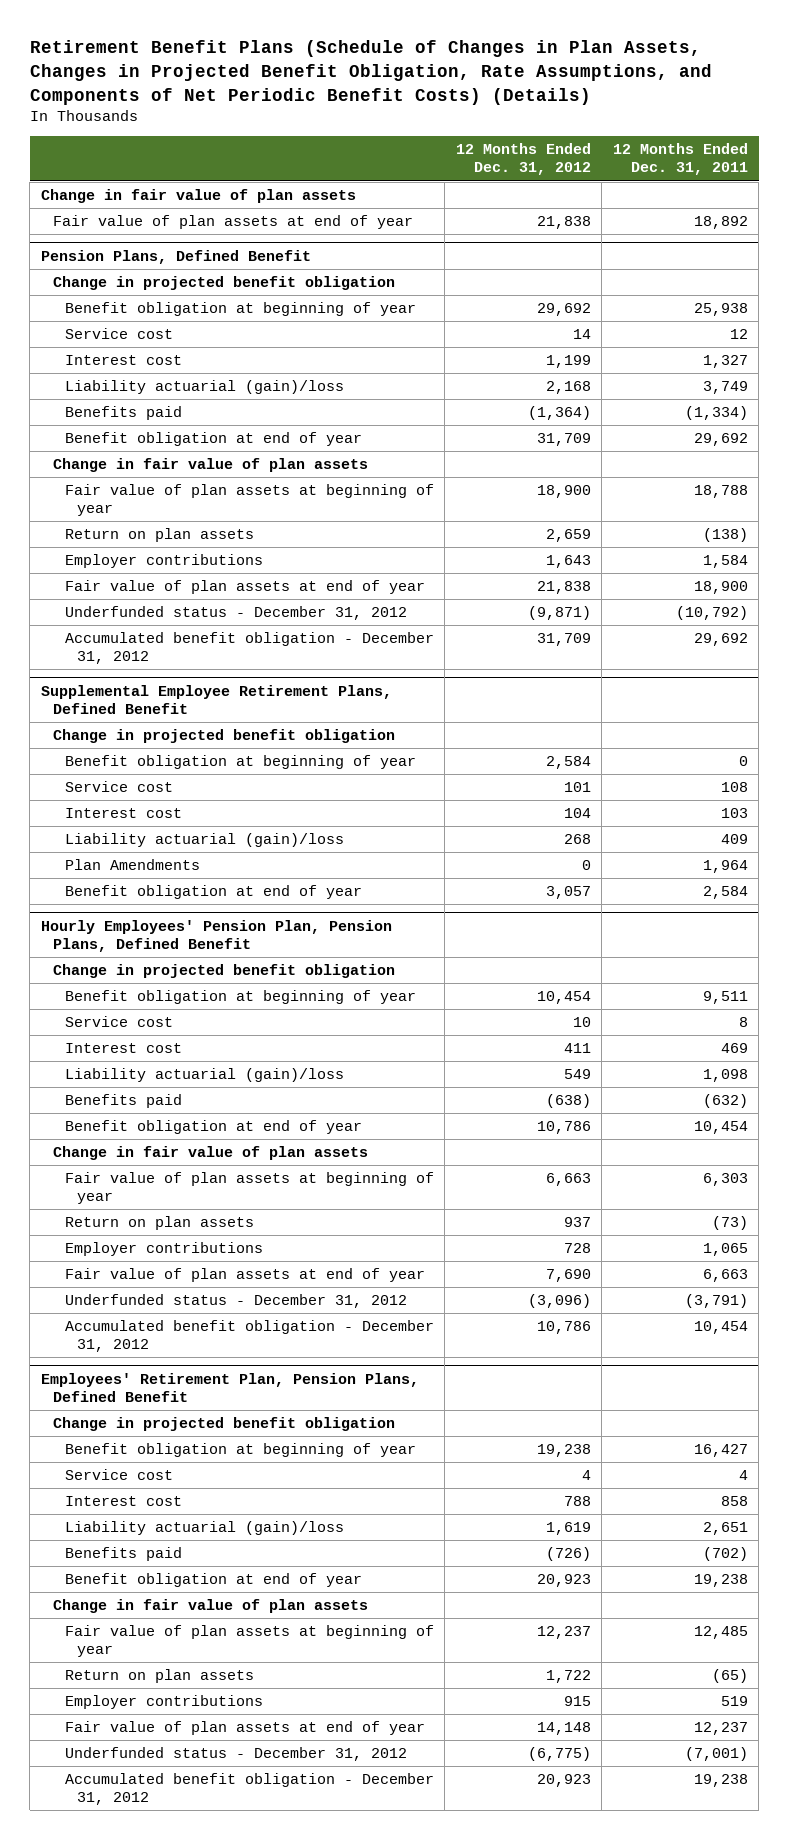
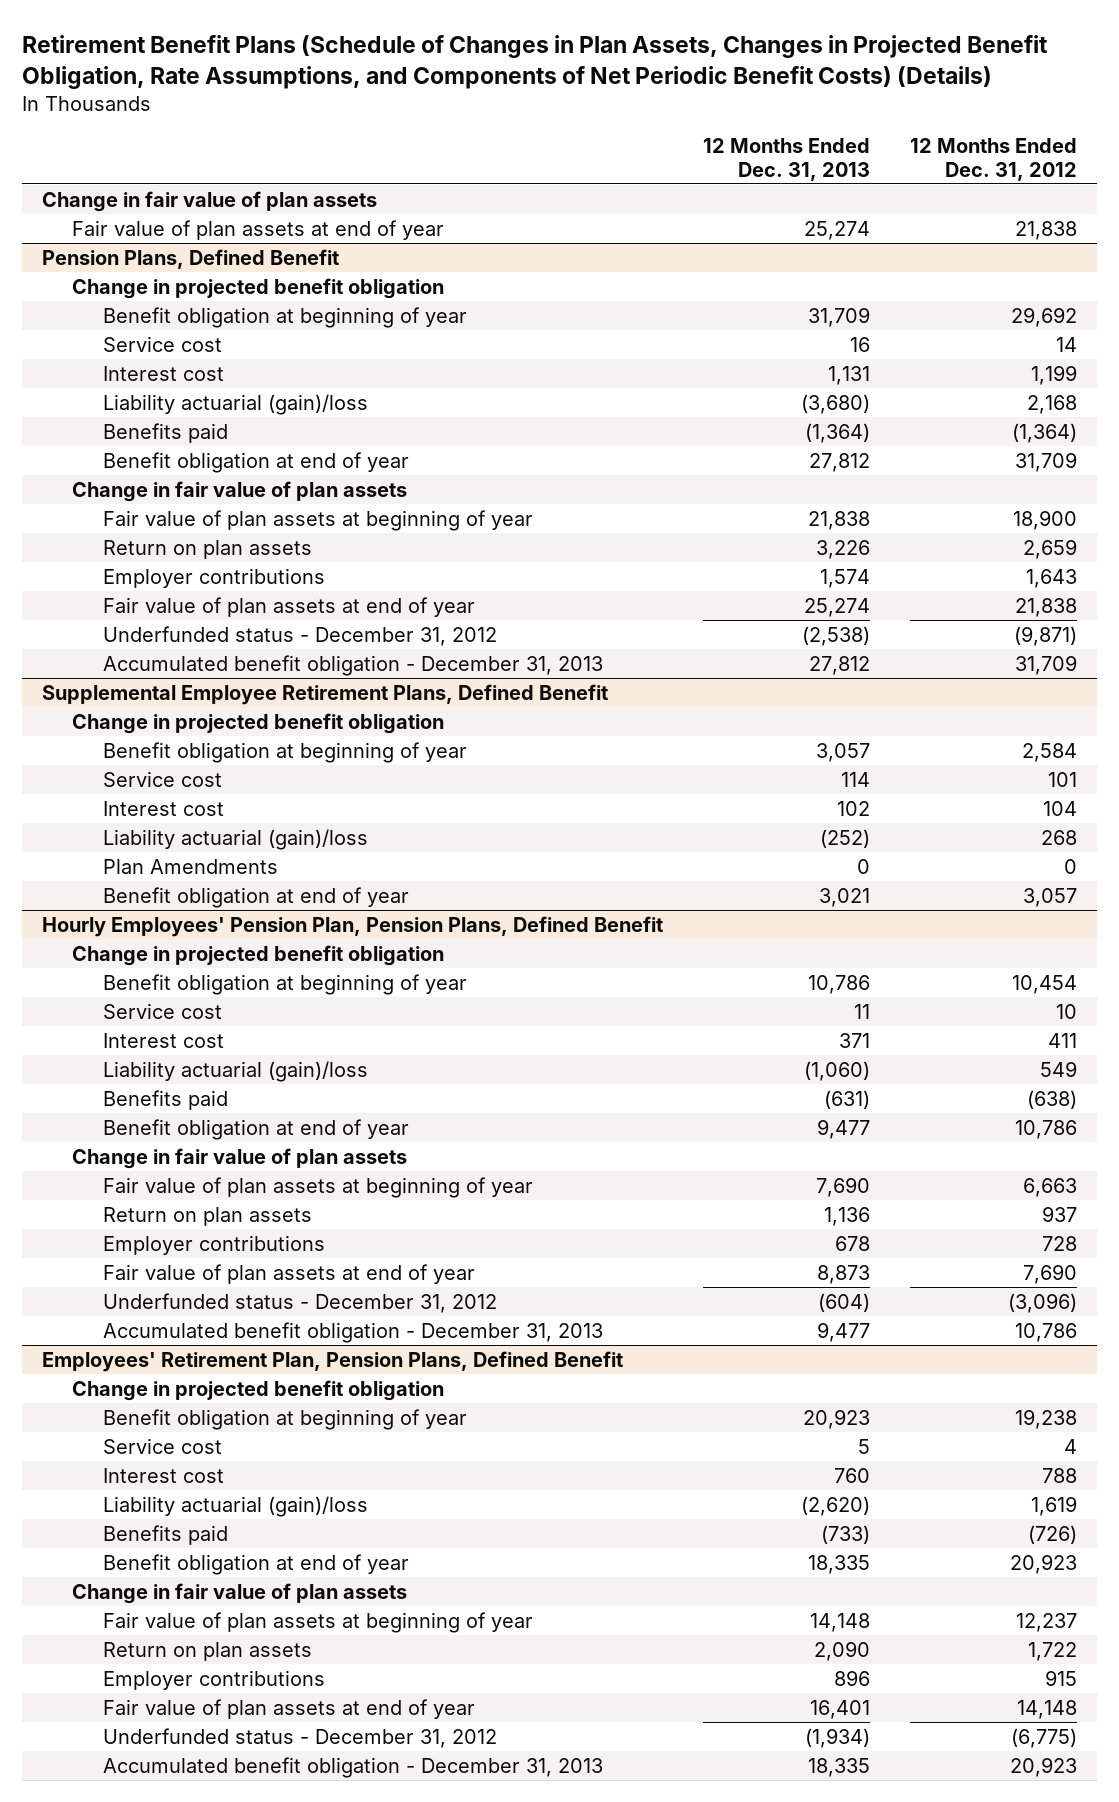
[612,143,748,176] 12 Months Ended Dec. 31, 2011 -> none
none -> [703,138,871,181] 12 Months Ended Dec. 31, 2013
[64,632,434,665] Accumulated benefit obligation - December 31, 2012 -> [102,654,603,676] Accumulated benefit obligation - December 31, 2013
[64,1320,434,1353] Accumulated benefit obligation - December 31, 2012 -> [102,1321,603,1343] Accumulated benefit obligation - December 31, 2013
[64,1773,434,1806] Accumulated benefit obligation - December 31, 2012 -> [102,1756,603,1778] Accumulated benefit obligation - December 31, 2013

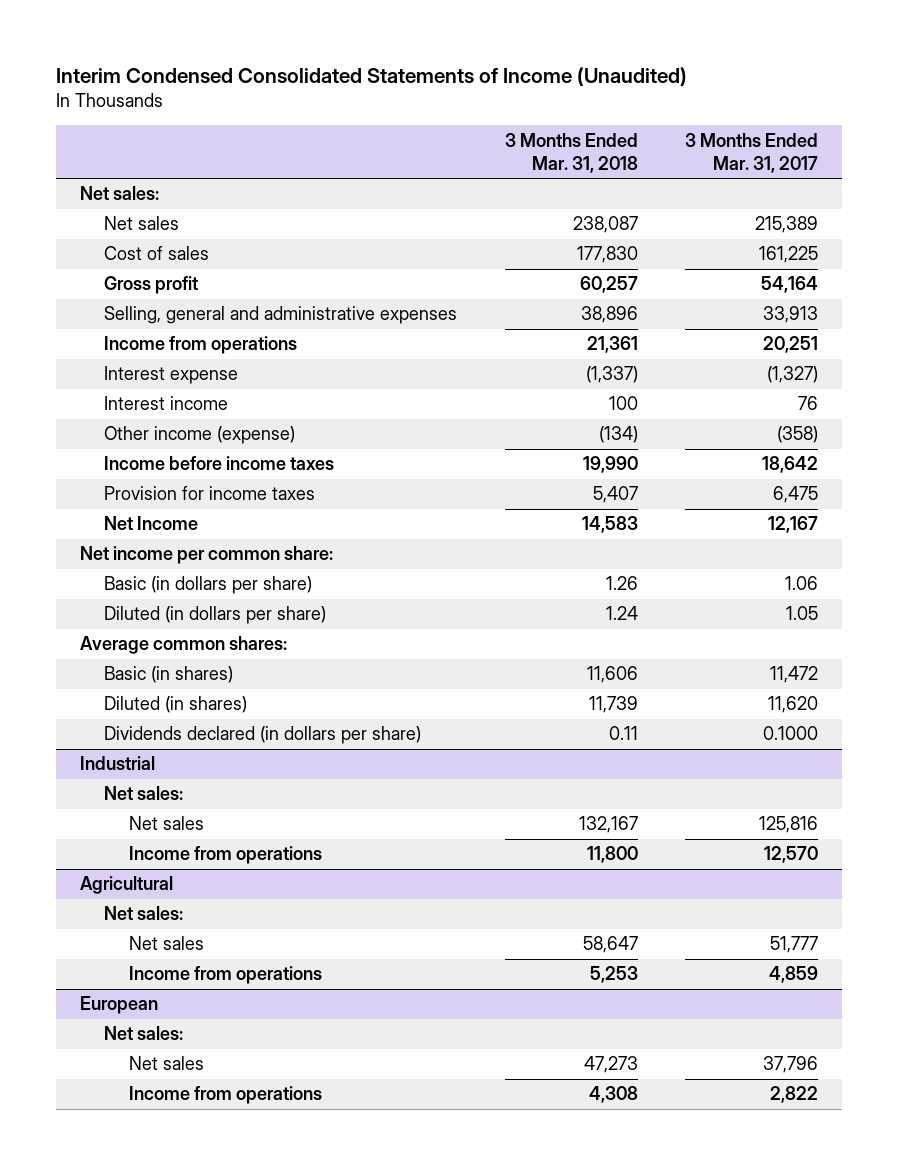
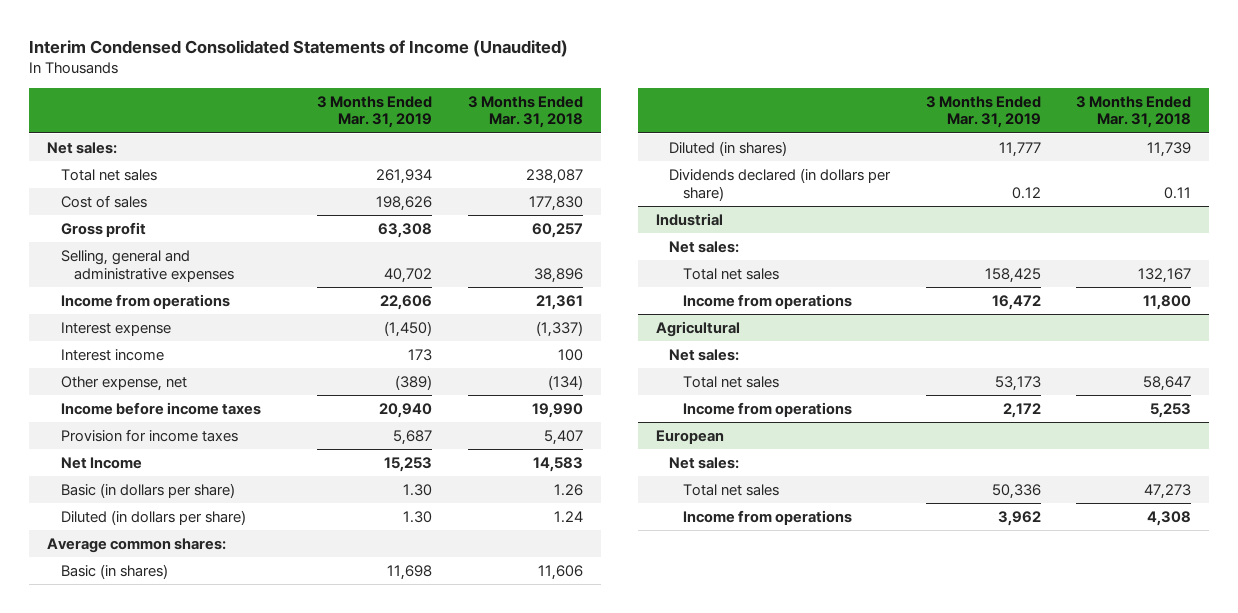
[685,132,819,173] 3 Months Ended Mar. 31, 2017 -> none
none -> [317,95,433,129] 3 Months Ended Mar. 31, 2019
[104,216,180,231] Net sales -> [60,169,157,182] Total net sales
[104,426,296,445] Other income (expense) -> [60,376,187,392] Other expense, net
[79,546,333,565] Net income per common share: -> none
[128,816,204,831] Net sales -> [682,268,779,281] Total net sales
[128,936,204,951] Net sales -> [682,376,779,389] Total net sales
[128,1056,204,1071] Net sales -> [682,484,779,497] Total net sales

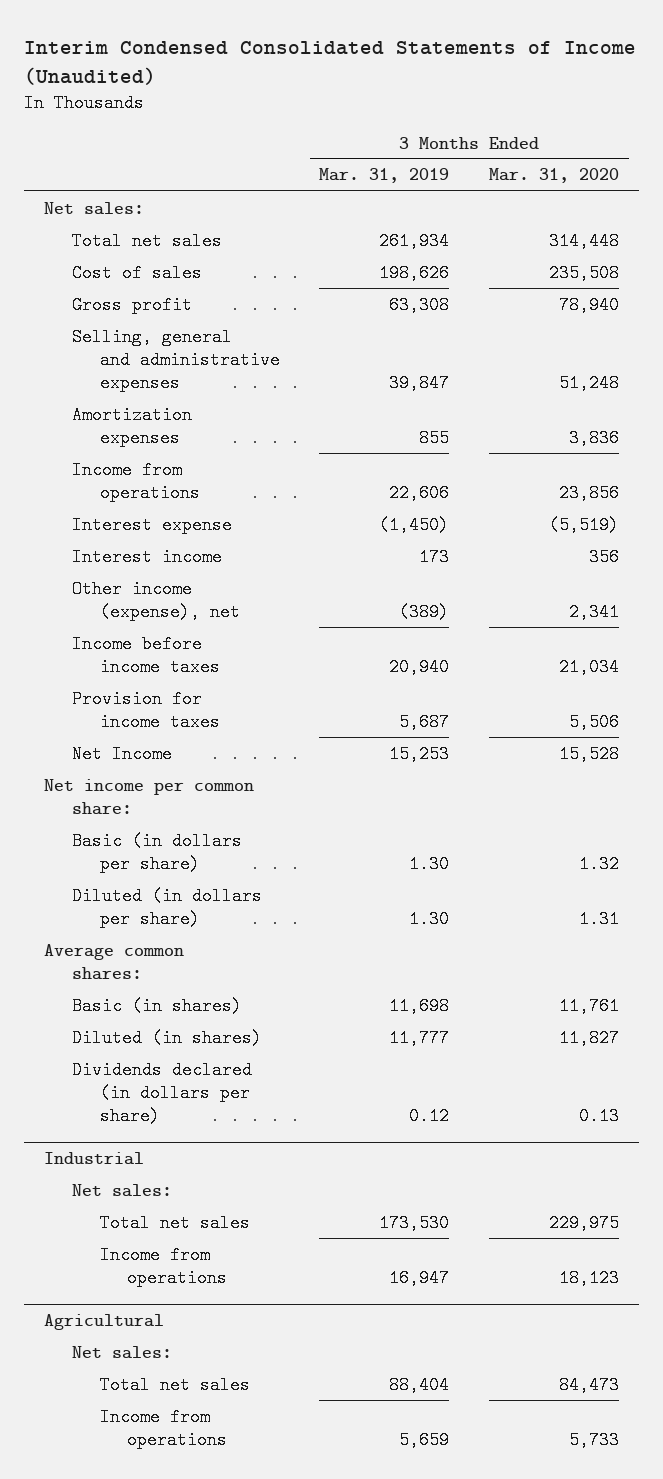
[467,95,583,129] 3 Months Ended Mar. 31, 2018 -> none
none -> [489,168,620,184] Mar. 31, 2020
[384,267,433,283] 40,702 -> [389,374,450,393] 39,847
none -> [71,405,192,447] Amortization expenses
[60,376,187,392] Other expense, net -> [71,579,240,621] Other income (expense), net
none -> [44,778,255,815] Net income per common share:
[984,268,1041,284] 158,425 -> [379,1213,450,1232] 173,530
[991,295,1041,311] 16,472 -> [389,1268,450,1287] 16,947
[655,430,724,445] European -> none
[669,457,740,470] Net sales: -> none
[682,484,779,497] Total net sales -> none
[682,510,852,526] Income from operations -> none
[994,376,1041,392] 53,173 -> [389,1375,450,1394] 88,404
[1002,403,1041,419] 2,172 -> [399,1430,450,1449] 5,659

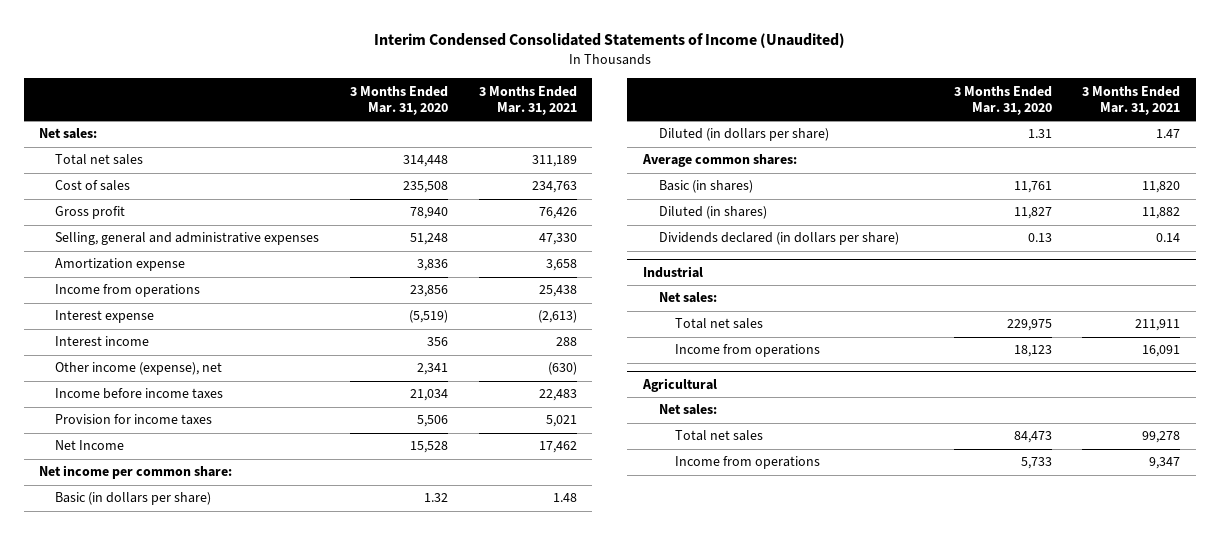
[319,168,450,184] Mar. 31, 2019 -> none
none -> [478,85,577,116] 3 Months Ended Mar. 31, 2021
[71,405,192,447] Amortization expenses -> [54,258,185,272] Amortization expense

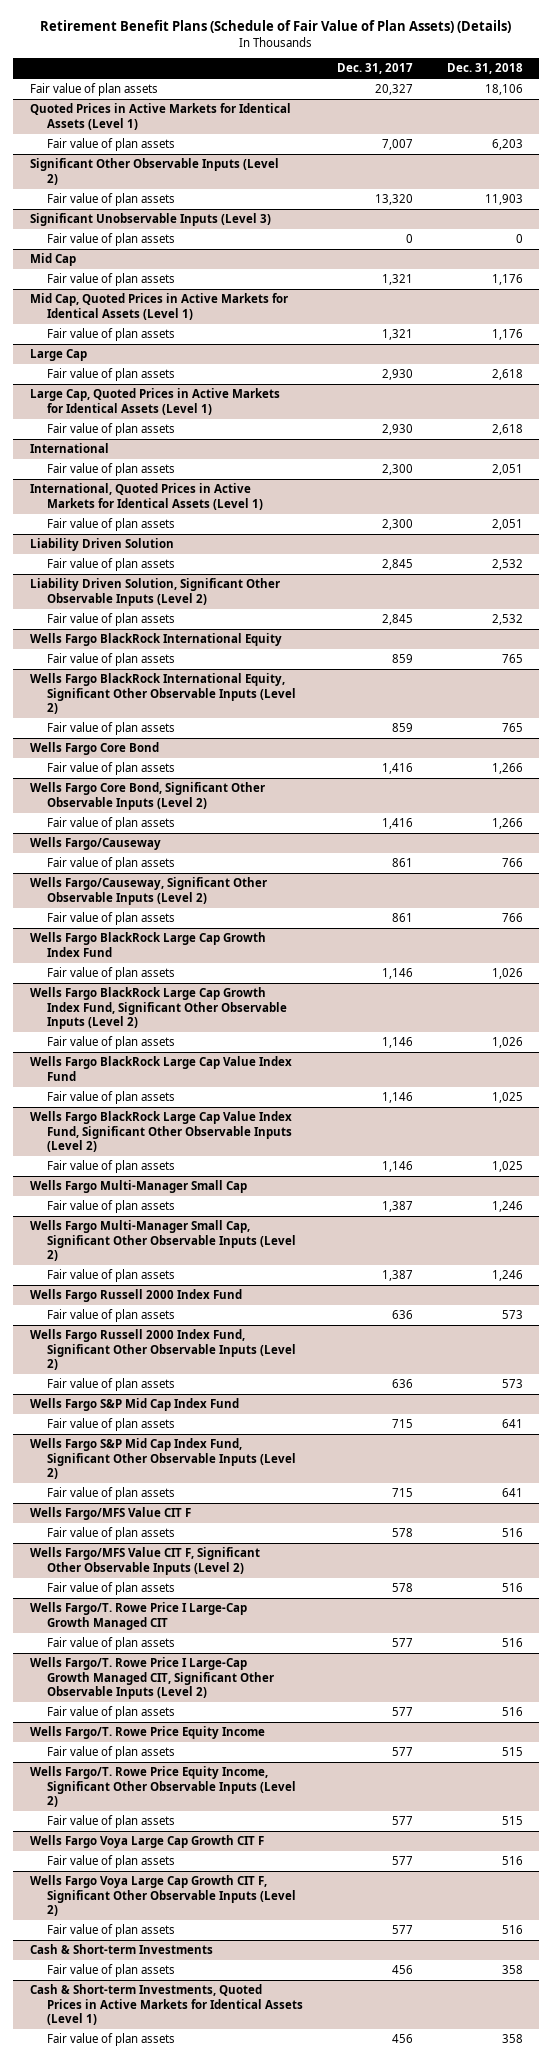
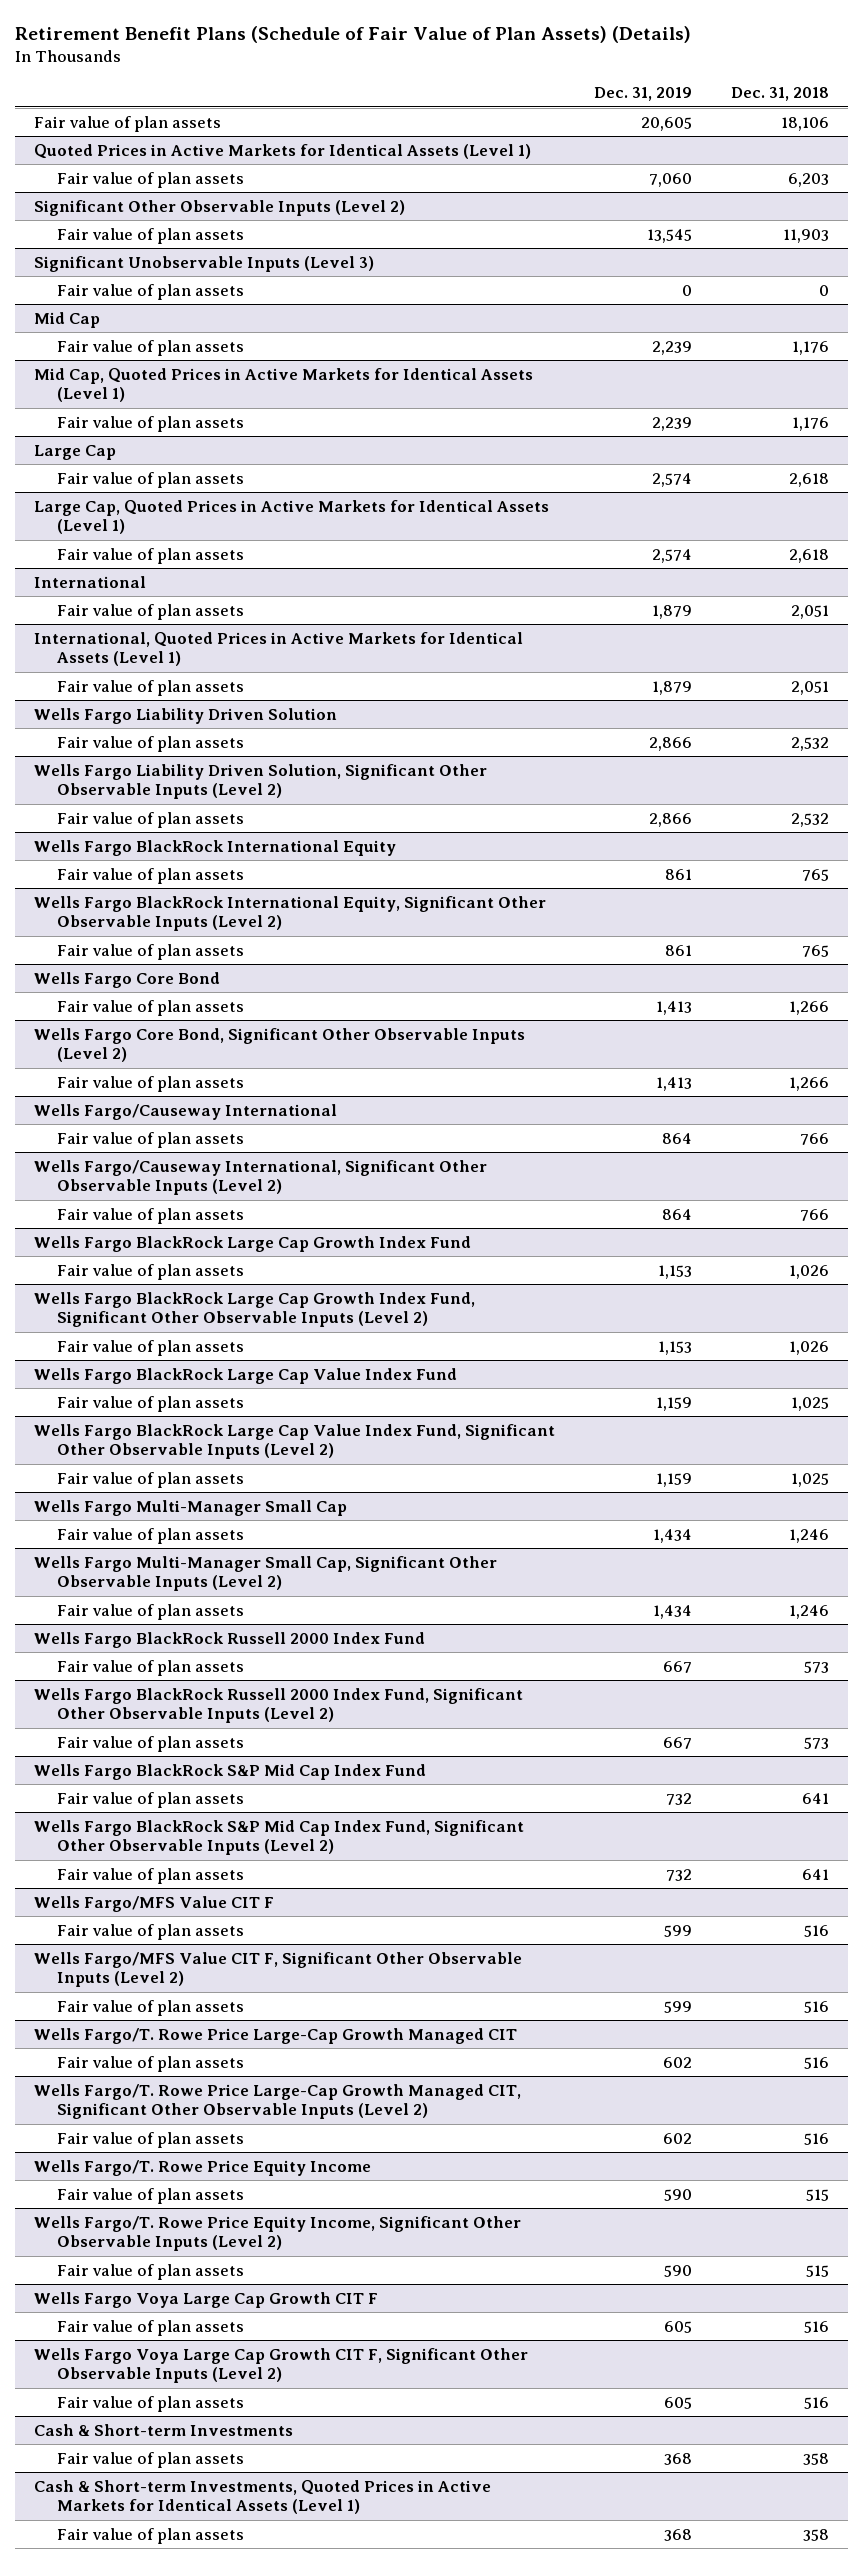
[336,63,413,75] Dec. 31, 2017 -> none
none -> [593,87,692,102] Dec. 31, 2019
[30,538,175,552] Liability Driven Solution -> [34,707,338,724] Wells Fargo Liability Driven Solution
[30,578,281,606] Liability Driven Solution, Significant Other Observable Inputs (Level 2) -> [34,763,488,800] Wells Fargo Liability Driven Solution, Significant Other Observable Inputs (Level 2)
[30,837,162,851] Wells Fargo/Causeway -> [34,1103,338,1120] Wells Fargo/Causeway International
[30,877,268,905] Wells Fargo/Causeway, Significant Other Observable Inputs (Level 2) -> [34,1159,488,1196] Wells Fargo/Causeway International, Significant Other Observable Inputs (Level 2)
[30,1289,243,1303] Wells Fargo Russell 2000 Index Fund -> [34,1631,426,1648] Wells Fargo BlackRock Russell 2000 Index Fund
[30,1329,297,1370] Wells Fargo Russell 2000 Index Fund, Significant Other Observable Inputs (Level 2) -> [34,1687,524,1724] Wells Fargo BlackRock Russell 2000 Index Fund, Significant Other Observable Inputs (Level 2)
[30,1398,240,1412] Wells Fargo S&P Mid Cap Index Fund -> [34,1763,427,1780] Wells Fargo BlackRock S&P Mid Cap Index Fund
[30,1438,297,1479] Wells Fargo S&P Mid Cap Index Fund, Significant Other Observable Inputs (Level 2) -> [34,1819,525,1856] Wells Fargo BlackRock S&P Mid Cap Index Fund, Significant Other Observable Inputs (Level 2)
[30,1602,248,1630] Wells Fargo/T. Rowe Price I Large-Cap Growth Managed CIT -> [34,2027,518,2044] Wells Fargo/T. Rowe Price Large-Cap Growth Managed CIT
[30,1657,275,1699] Wells Fargo/T. Rowe Price I Large-Cap Growth Managed CIT, Significant Other Observable Inputs (Level 2) -> [34,2083,522,2120] Wells Fargo/T. Rowe Price Large-Cap Growth Managed CIT, Significant Other Observable Inputs (Level 2)

